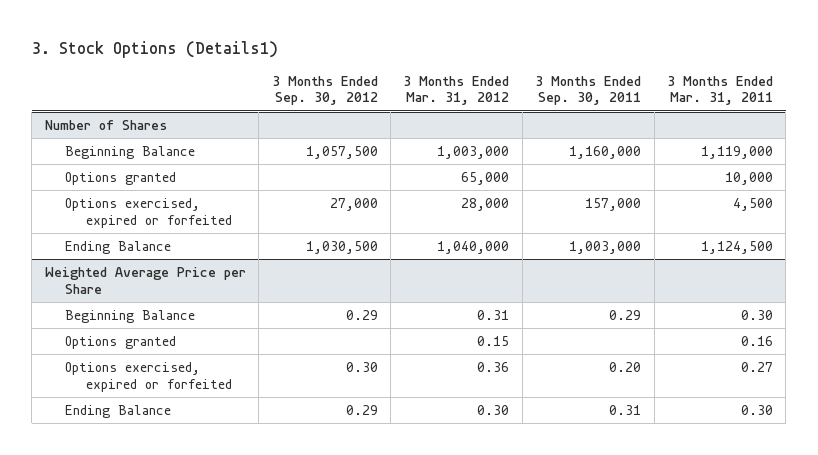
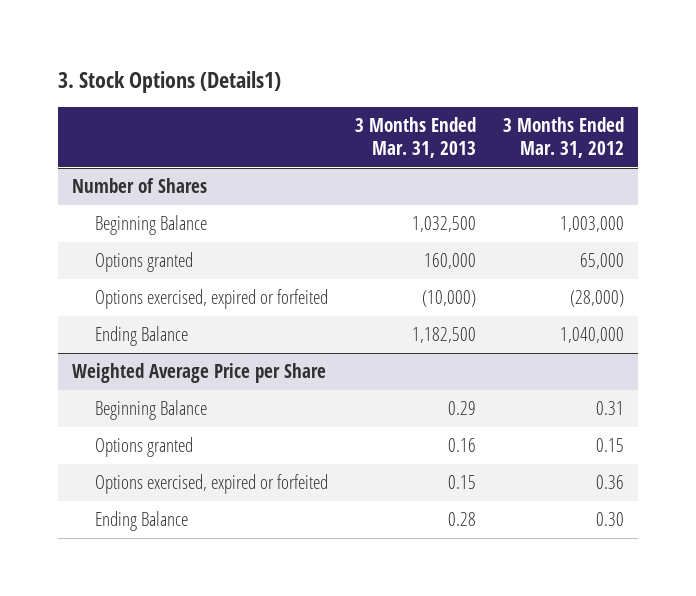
[271,76,378,106] 3 Months Ended Sep. 30, 2012 -> none
[535,76,642,106] 3 Months Ended Sep. 30, 2011 -> none
[666,76,773,106] 3 Months Ended Mar. 31, 2011 -> none
none -> [354,117,476,159] 3 Months Ended Mar. 31, 2013
[461,198,510,212] 28,000 -> [570,290,625,308] (28,000)

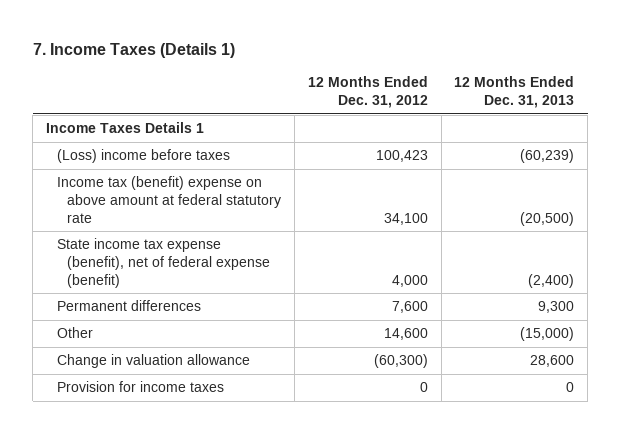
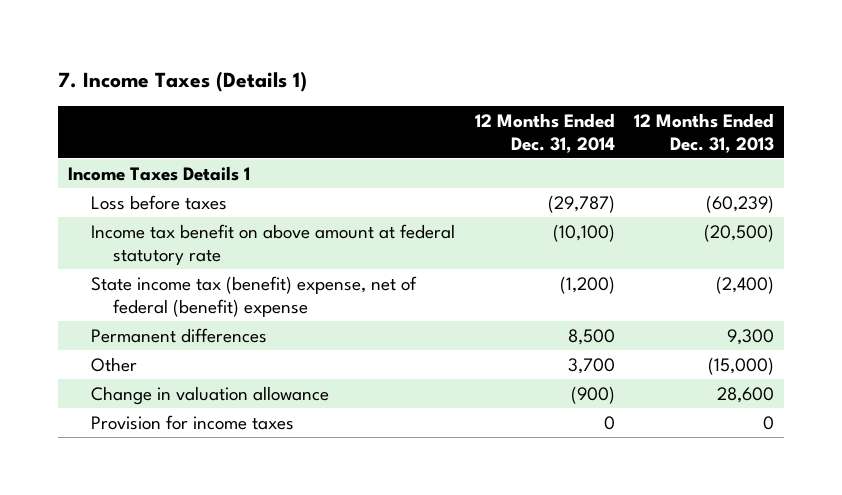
[307,76,428,108] 12 Months Ended Dec. 31, 2012 -> none
none -> [474,112,615,153] 12 Months Ended Dec. 31, 2014
[56,149,230,164] (Loss) income before taxes -> [90,194,227,210] Loss before taxes
[56,176,282,223] Income tax (benefit) expense on above amount at federal statutory rate -> [90,223,455,265] Income tax benefit on above amount at federal statutory rate
[56,238,271,288] State income tax expense (benefit), net of federal expense (benefit) -> [90,275,417,317] State income tax (benefit) expense, net of federal (benefit) expense

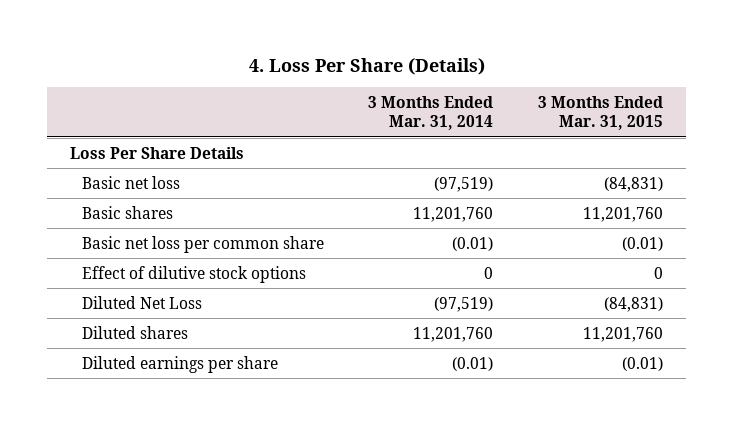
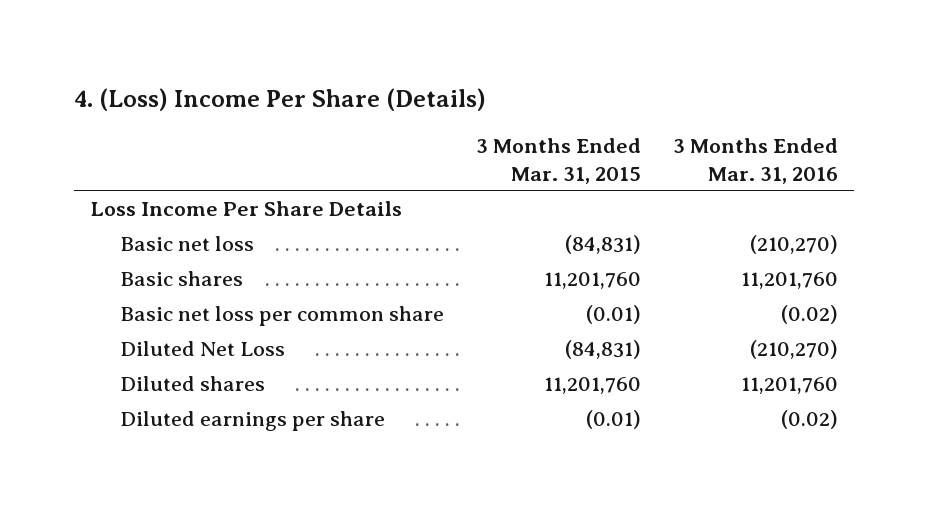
[248,57,485,75] 4. Loss Per Share (Details) -> [74,88,487,112] 4. (Loss) Income Per Share (Details)
[368,96,494,131] 3 Months Ended Mar. 31, 2014 -> none
none -> [672,138,838,184] 3 Months Ended Mar. 31, 2016
[69,146,244,159] Loss Per Share Details -> [89,200,402,216] Loss Income Per Share Details
[81,265,306,283] Effect of dilutive stock options -> none

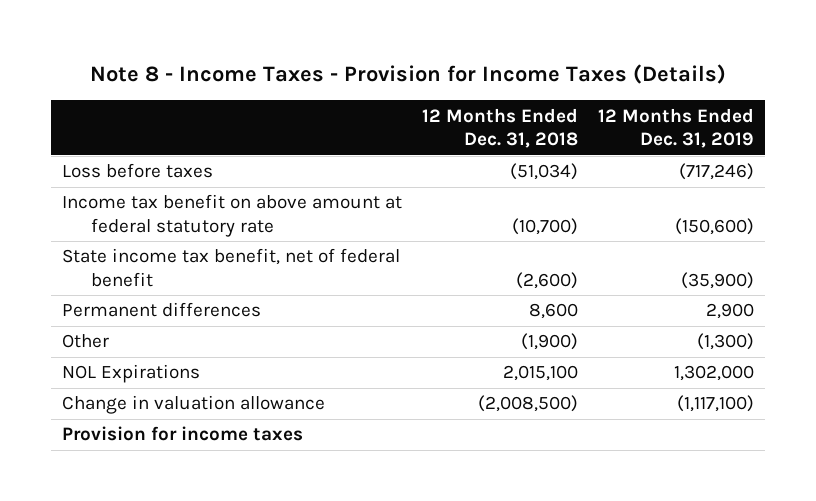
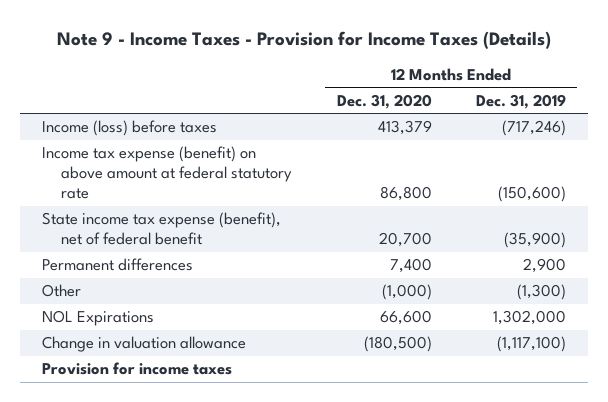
[90,64,727,85] Note 8 - Income Taxes - Provision for Income Taxes (Details) -> [57,31,552,50] Note 9 - Income Taxes - Provision for Income Taxes (Details)
[422,107,579,149] 12 Months Ended Dec. 31, 2018 -> none
none -> [336,93,432,109] Dec. 31, 2020
[61,163,213,179] Loss before taxes -> [42,120,218,137] Income (loss) before taxes
[61,194,402,238] Income tax benefit on above amount at federal statutory rate -> [42,146,293,200] Income tax expense (benefit) on above amount at federal statutory rate
[61,248,400,288] State income tax benefit, net of federal benefit -> [42,212,282,246] State income tax expense (benefit), net of federal benefit

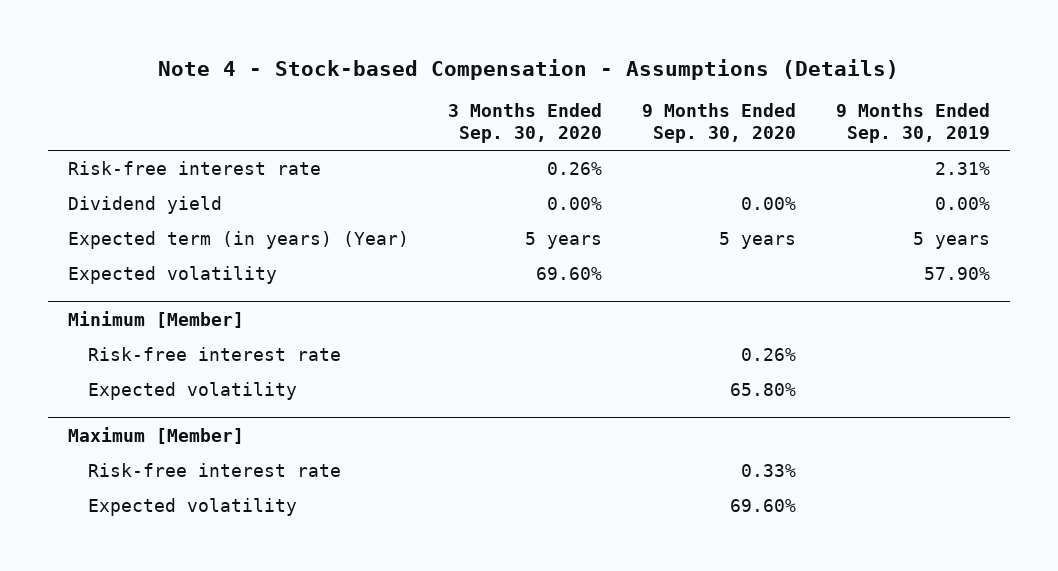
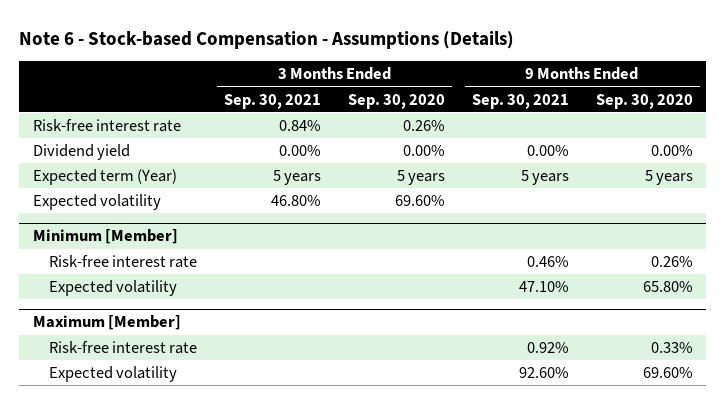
[157,58,899,80] Note 4 - Stock-based Compensation - Assumptions (Details) -> [19,30,515,49] Note 6 - Stock-based Compensation - Assumptions (Details)
[835,103,990,144] 9 Months Ended Sep. 30, 2019 -> none
none -> [224,93,322,109] Sep. 30, 2021
none -> [472,93,570,109] Sep. 30, 2021
[67,231,409,250] Expected term (in years) (Year) -> [32,169,177,186] Expected term (Year)

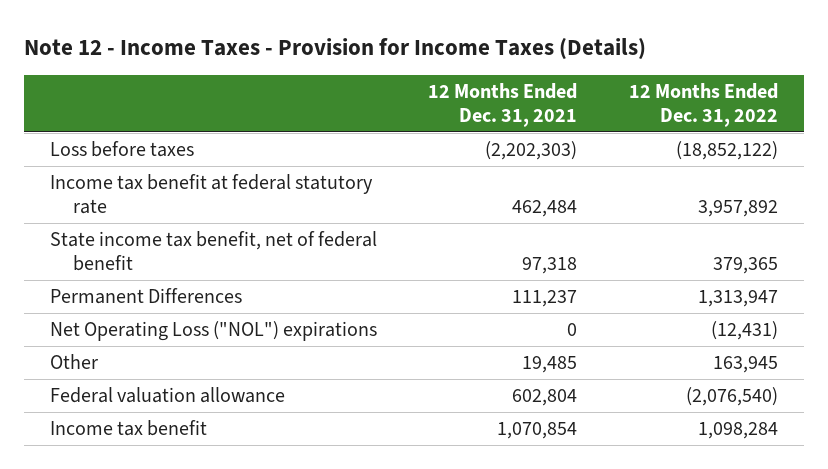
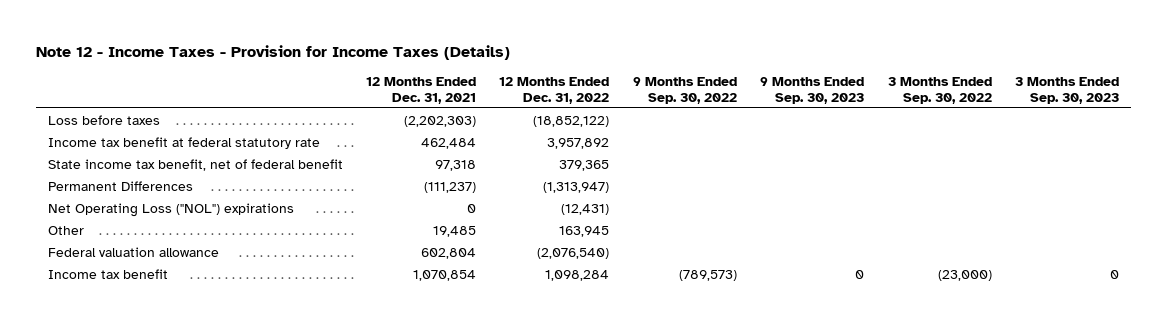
none -> [632,76,737,104] 9 Months Ended Sep. 30, 2022
none -> [760,76,865,104] 9 Months Ended Sep. 30, 2023
none -> [887,76,992,104] 3 Months Ended Sep. 30, 2022
none -> [1015,76,1120,104] 3 Months Ended Sep. 30, 2023
[512,289,578,307] 111,237 -> [424,181,477,193] (111,237)
[698,289,779,307] 1,313,947 -> [543,181,610,193] (1,313,947)

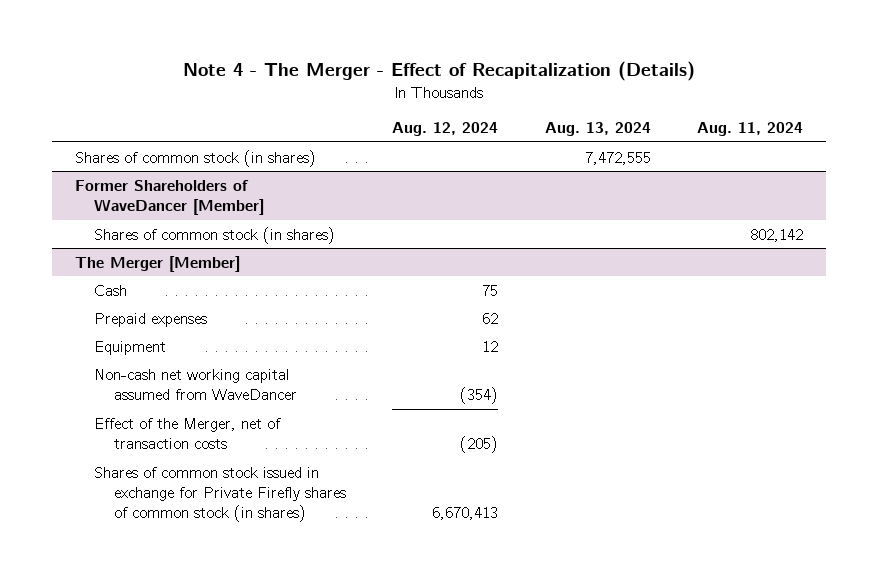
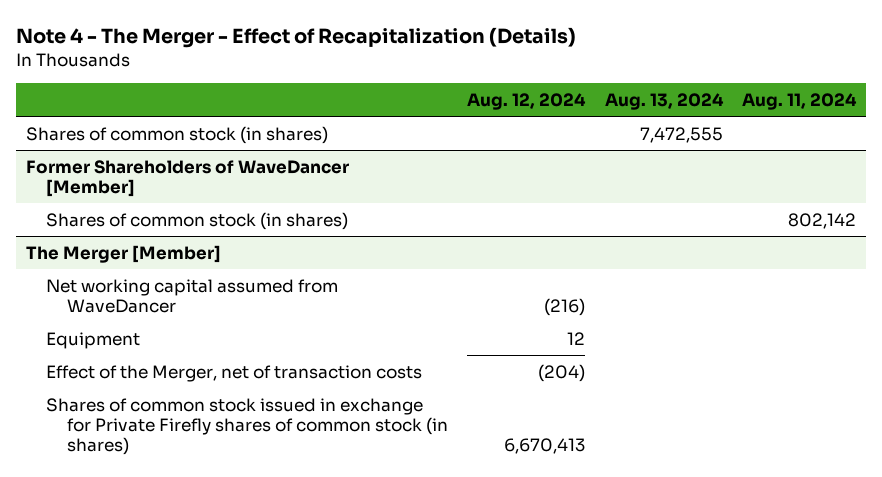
[94,284,128,296] Cash -> none
[94,312,208,327] Prepaid expenses -> none
none -> [46,278,339,313] Net working capital assumed from WaveDancer
[94,368,298,401] Non-cash net working capital assumed from WaveDancer -> none
[460,436,499,454] (205) -> [538,363,586,382] (204)

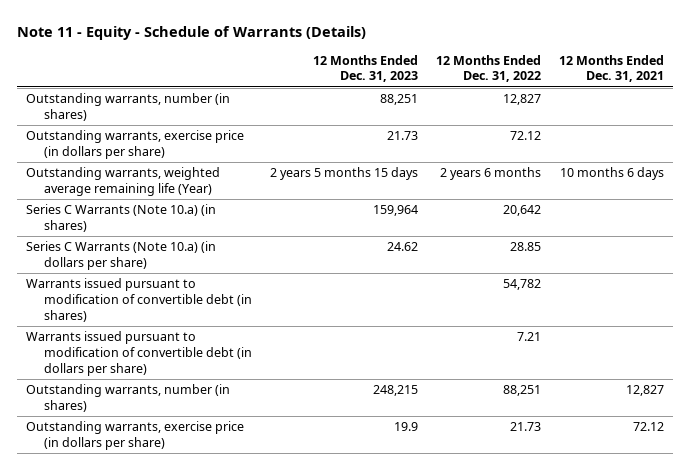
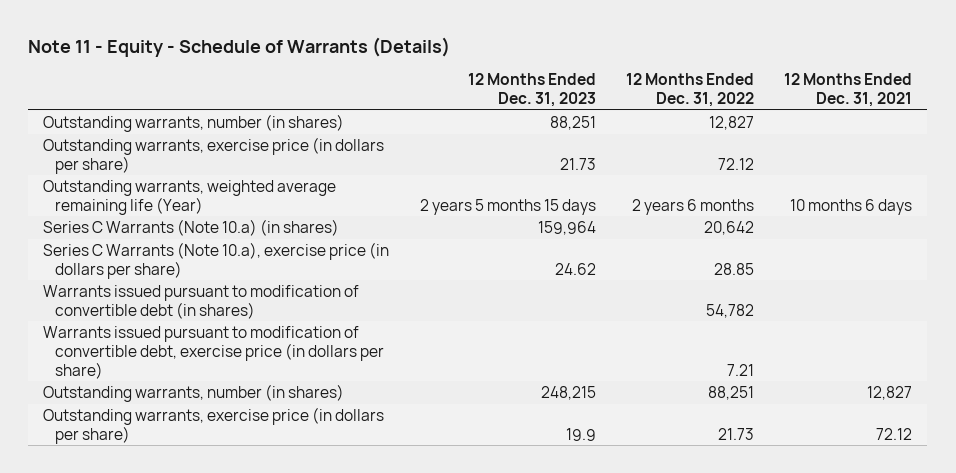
[26,241,217,270] Series C Warrants (Note 10.a) (in dollars per share) -> [43,242,390,279] Series C Warrants (Note 10.a), exercise price (in dollars per share)
[26,331,252,376] Warrants issued pursuant to modification of convertible debt (in dollars per share) -> [43,326,385,379] Warrants issued pursuant to modification of convertible debt, exercise price (in dollars per share)

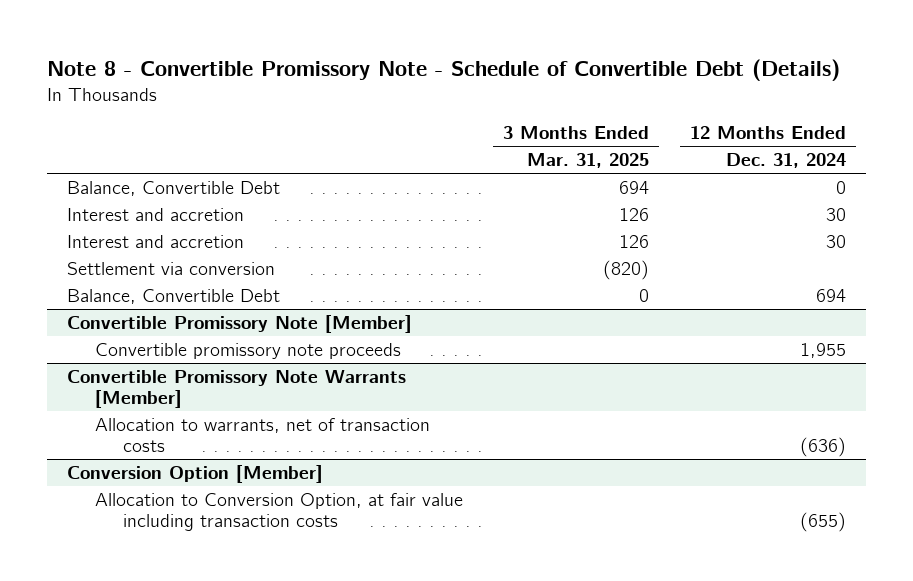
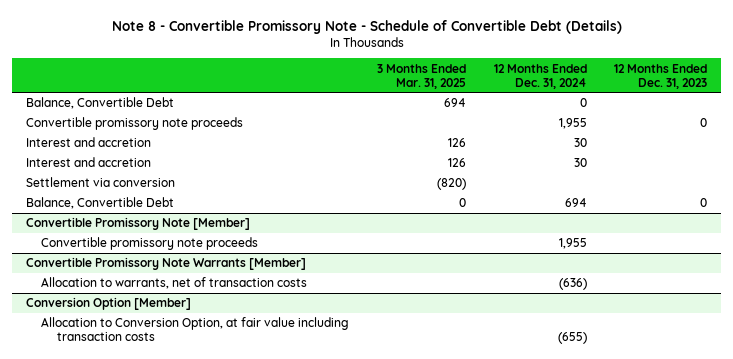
none -> [614,63,708,89] 12 Months Ended Dec. 31, 2023
none -> [25,117,243,131] Convertible promissory note proceeds

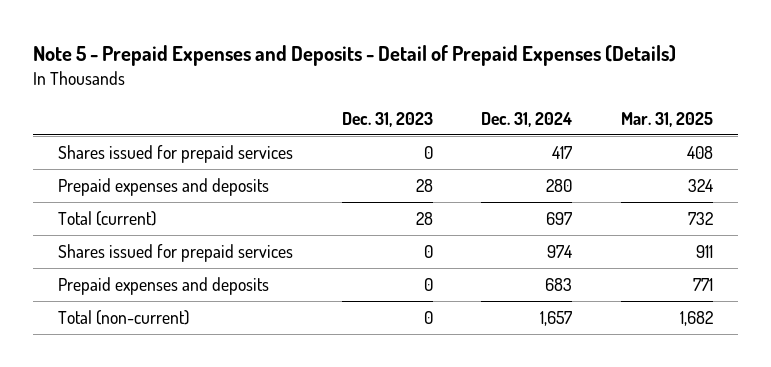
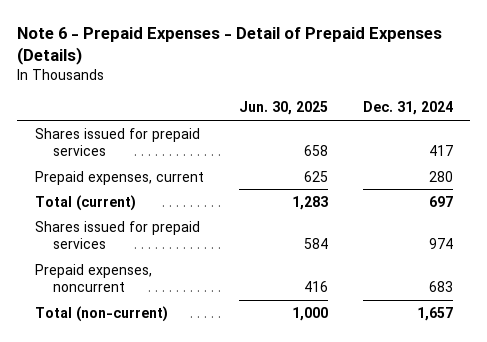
[33,44,677,66] Note 5 - Prepaid Expenses and Deposits - Detail of Prepaid Expenses (Details) -> [17,27,443,66] Note 6 - Prepaid Expenses - Detail of Prepaid Expenses (Details)
[341,111,433,127] Dec. 31, 2023 -> none
[621,111,714,127] Mar. 31, 2025 -> none
none -> [238,101,328,116] Jun. 30, 2025
[57,177,269,196] Prepaid expenses and deposits -> [34,170,204,185] Prepaid expenses, current
[57,276,269,295] Prepaid expenses and deposits -> [34,263,152,293] Prepaid expenses, noncurrent

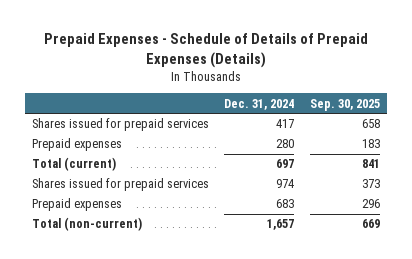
[17,27,443,66] Note 6 - Prepaid Expenses - Detail of Prepaid Expenses (Details) -> [43,33,368,68] Prepaid Expenses - Schedule of Details of Prepaid Expenses (Details)
[238,101,328,116] Jun. 30, 2025 -> none
none -> [309,98,380,111] Sep. 30, 2025
[34,170,204,185] Prepaid expenses, current -> [32,138,123,152] Prepaid expenses
[34,263,152,293] Prepaid expenses, noncurrent -> [32,198,123,212] Prepaid expenses

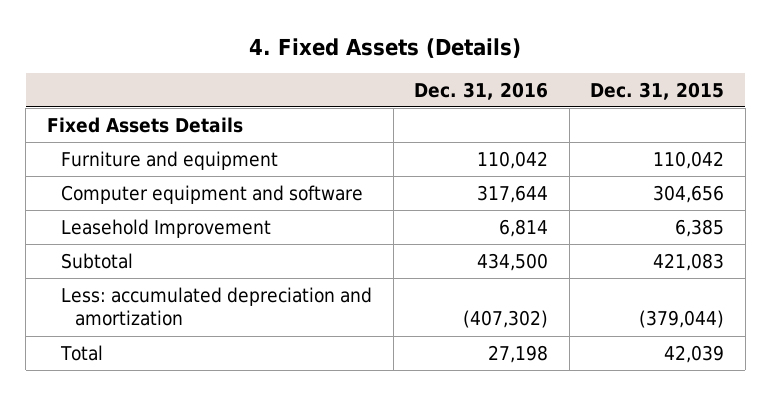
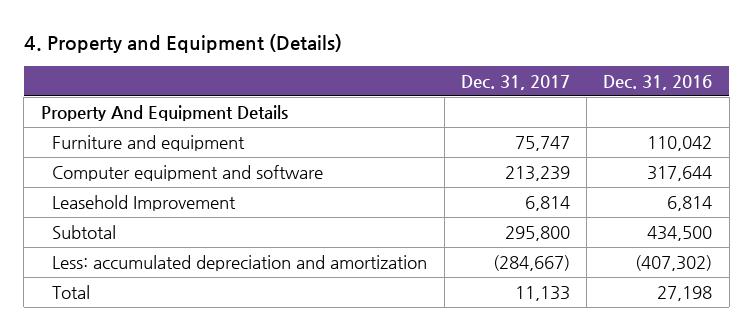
[249,37,522,58] 4. Fixed Assets (Details) -> [23,34,342,54] 4. Property and Equipment (Details)
[590,81,725,100] Dec. 31, 2015 -> none
none -> [460,74,570,90] Dec. 31, 2017
[46,116,243,133] Fixed Assets Details -> [40,104,288,121] Property And Equipment Details

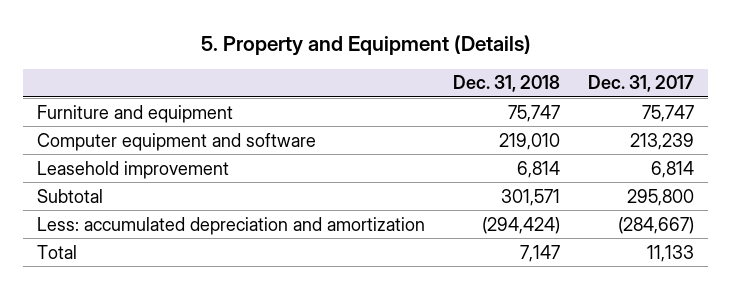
[23,34,342,54] 4. Property and Equipment (Details) -> [200,34,531,56] 5. Property and Equipment (Details)
[603,74,713,90] Dec. 31, 2016 -> none
none -> [453,75,561,93] Dec. 31, 2018
[40,104,288,121] Property And Equipment Details -> none
[52,194,237,211] Leasehold Improvement -> [37,160,230,179] Leasehold improvement

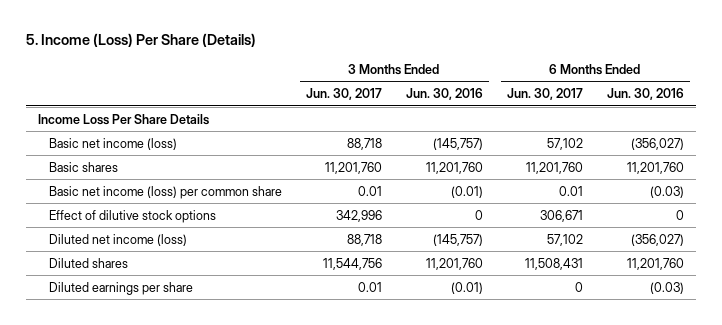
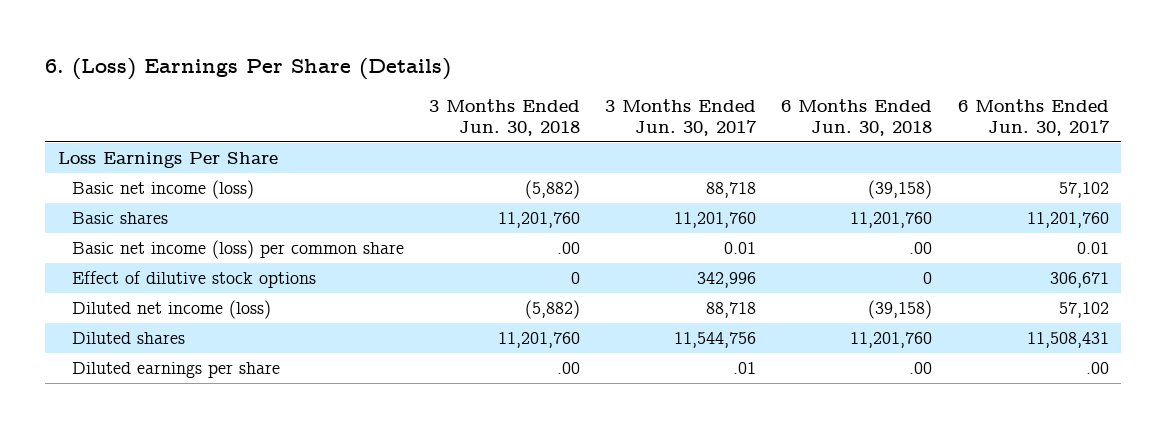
[25,33,256,48] 5. Income (Loss) Per Share (Details) -> [45,57,452,80] 6. (Loss) Earnings Per Share (Details)
[405,88,483,101] Jun. 30, 2016 -> none
[607,88,685,101] Jun. 30, 2016 -> none
none -> [428,98,580,136] 3 Months Ended Jun. 30, 2018
none -> [781,98,933,136] 6 Months Ended Jun. 30, 2018
[37,113,209,125] Income Loss Per Share Details -> [57,152,278,169] Loss Earnings Per Share
[357,281,382,292] 0.01 -> [733,362,757,375] .01
[574,281,583,292] 0 -> [1085,362,1109,375] .00

